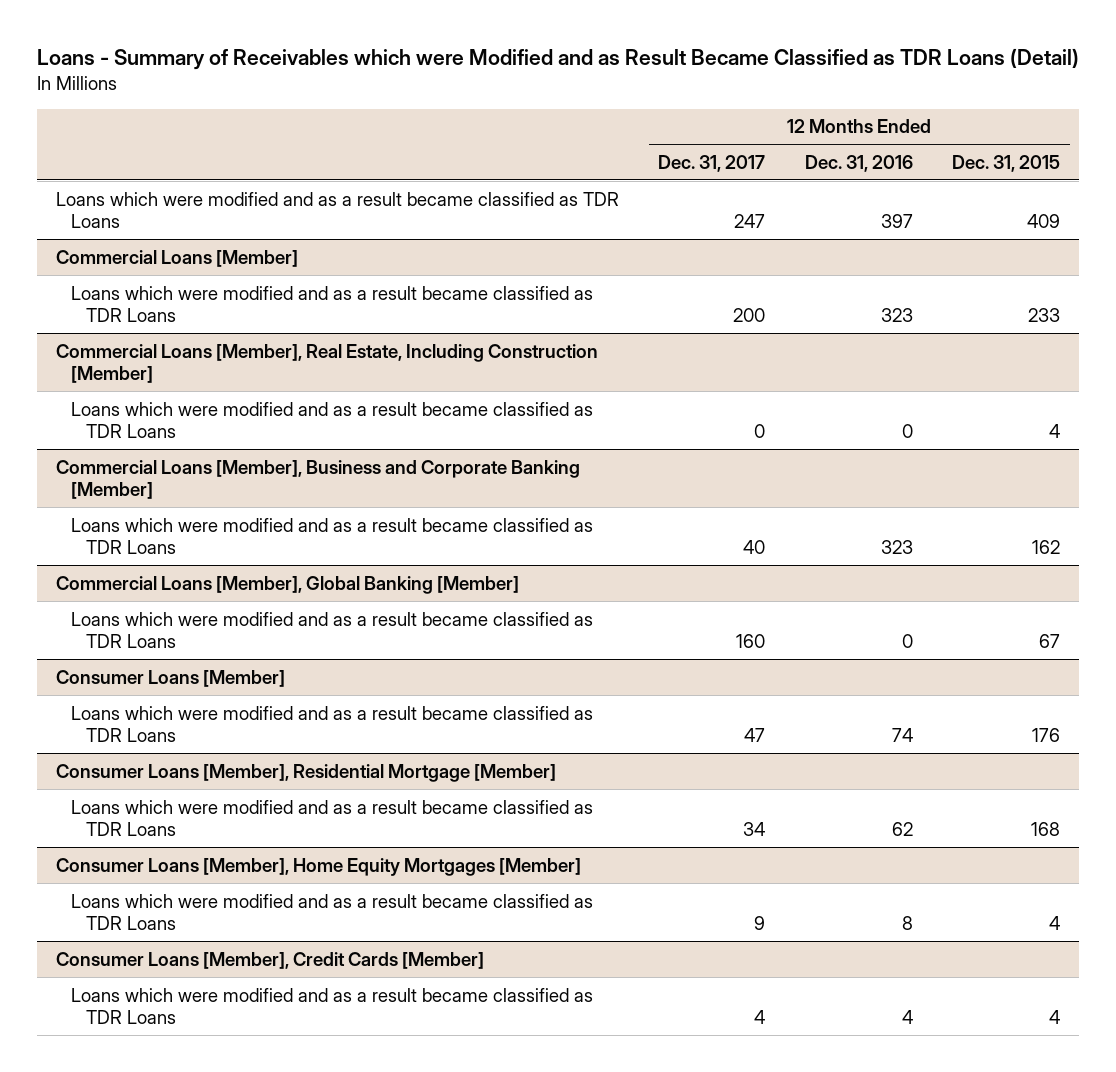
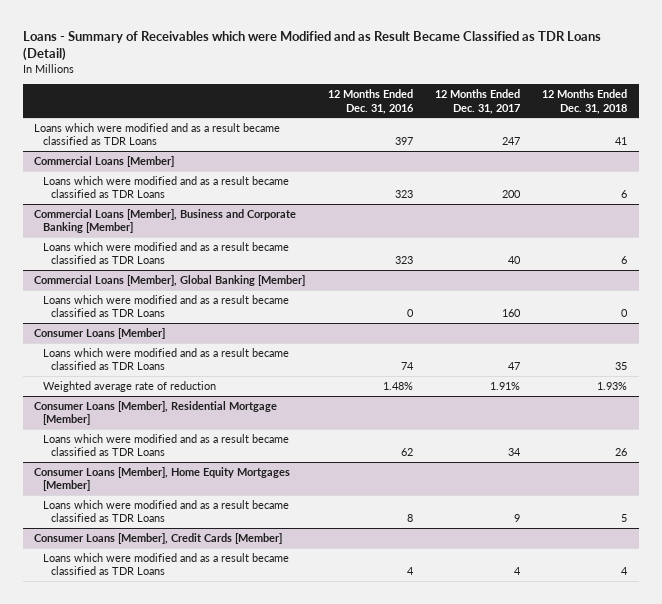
[951,154,1060,172] Dec. 31, 2015 -> none
none -> [542,88,628,114] 12 Months Ended Dec. 31, 2018
[56,343,599,383] Commercial Loans [Member], Real Estate, Including Construction [Member] -> none
[70,401,593,438] Loans which were modified and as a result became classified as TDR Loans -> none
none -> [42,380,216,392] Weighted average rate of reduction

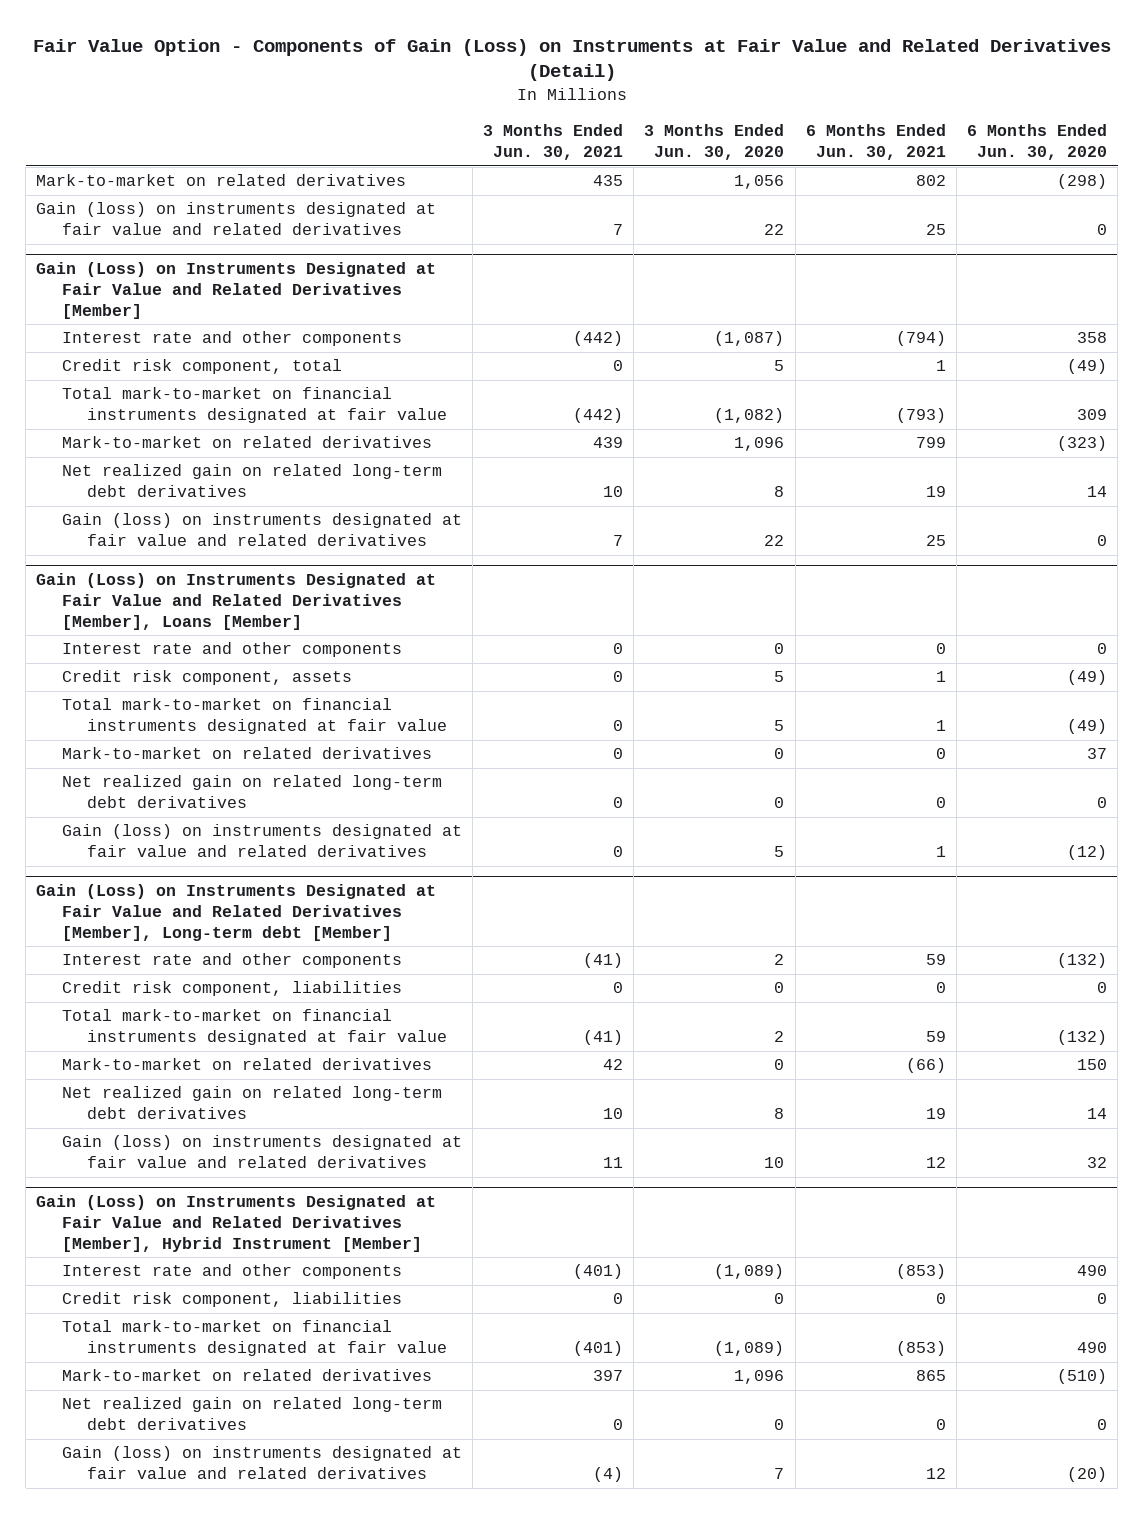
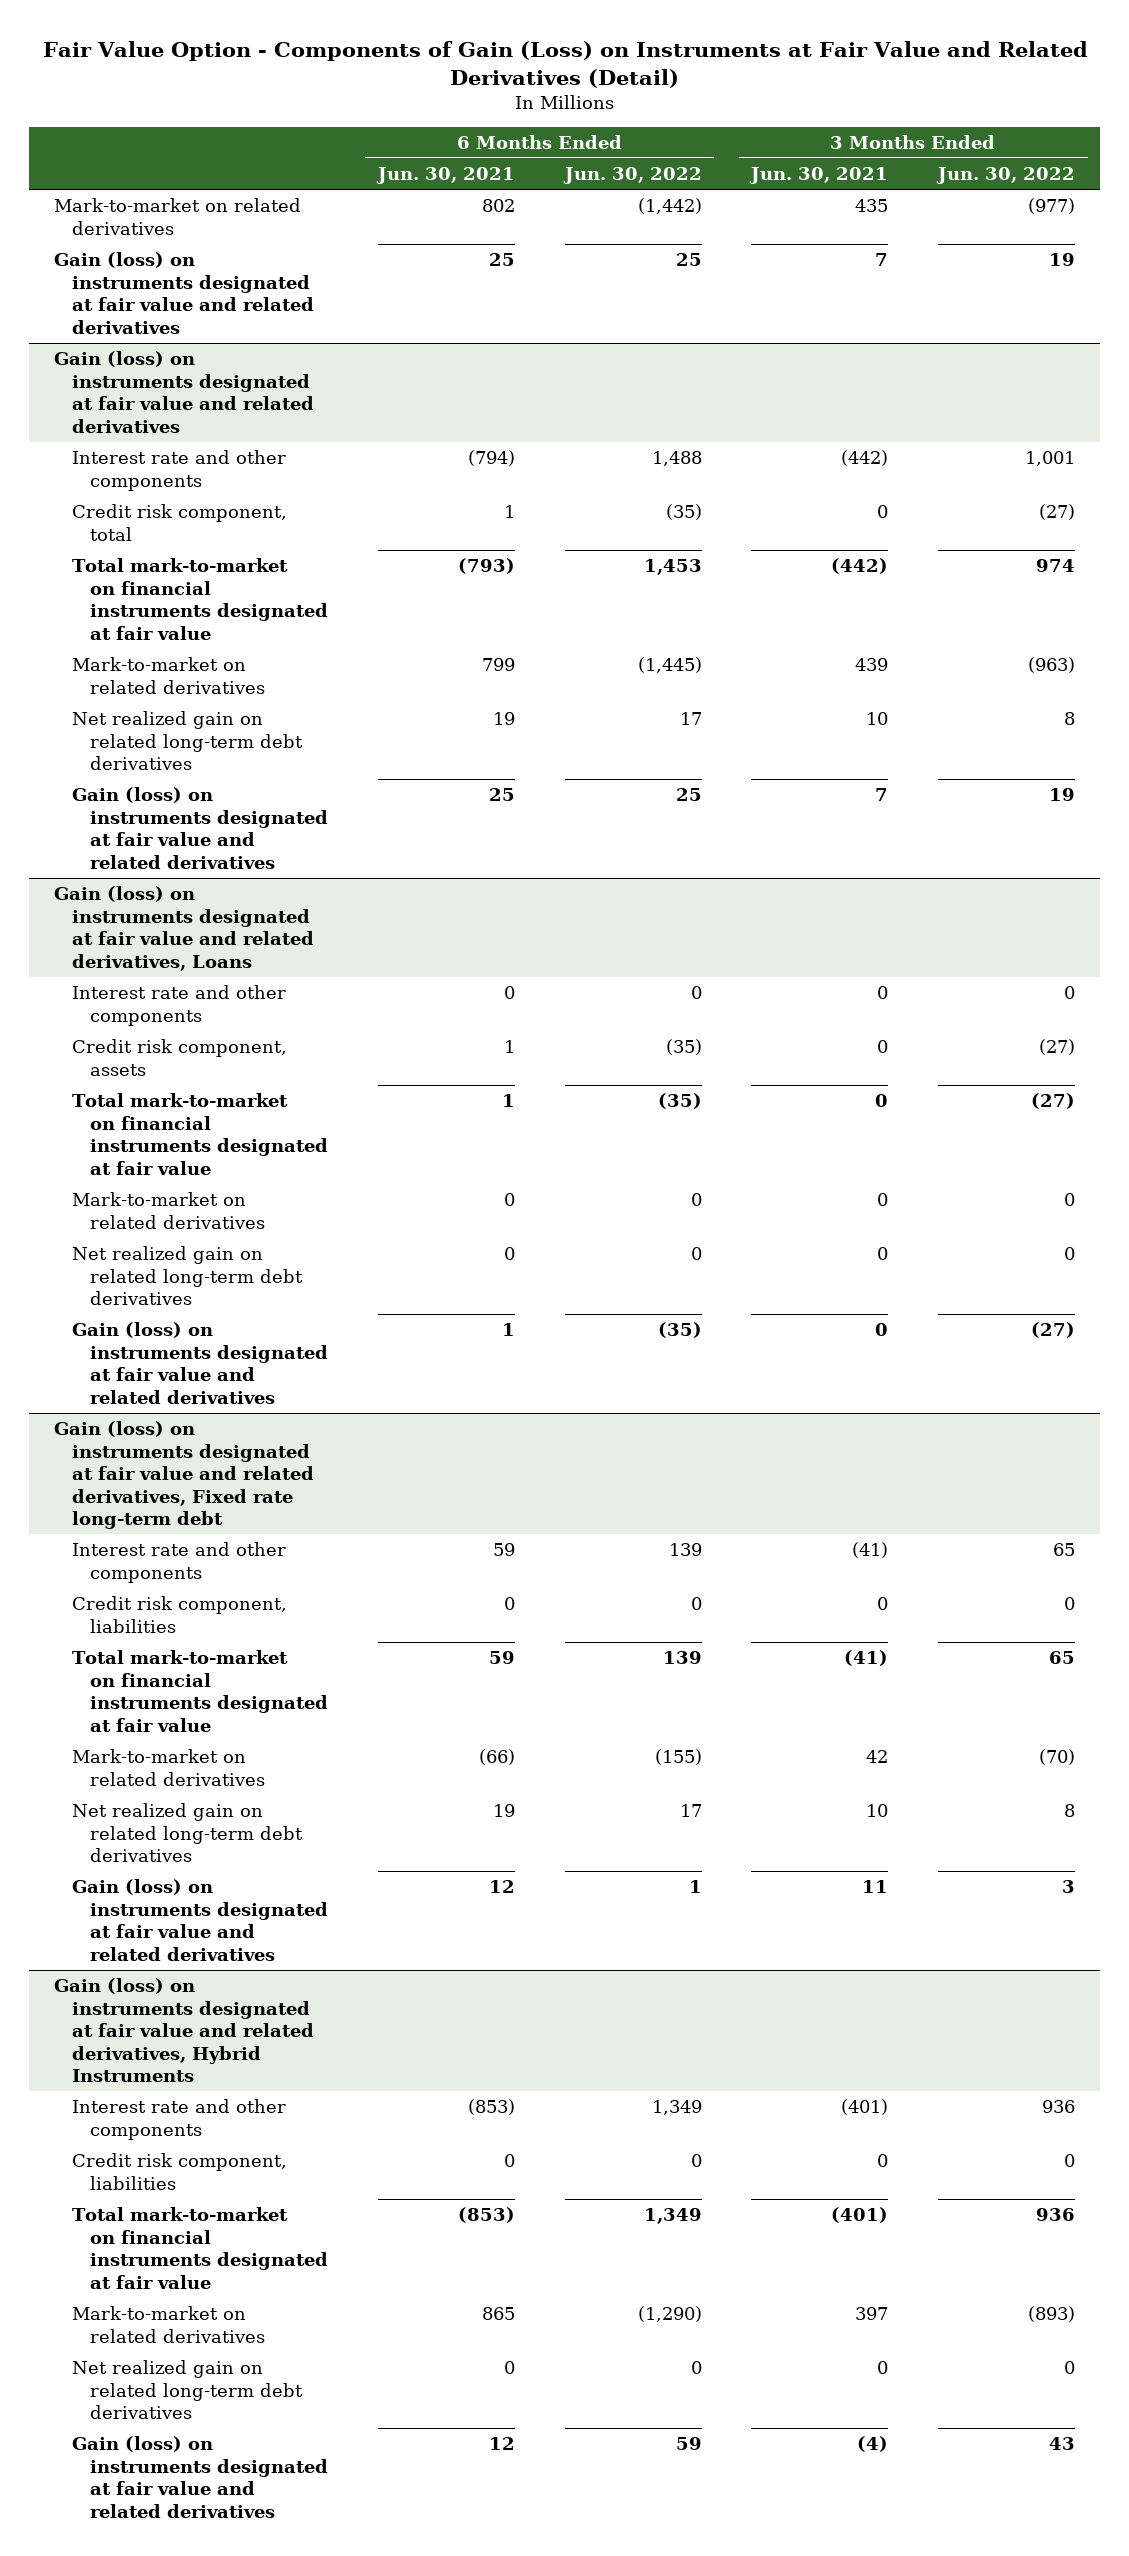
[644,124,785,161] 3 Months Ended Jun. 30, 2020 -> none
[967,124,1108,161] 6 Months Ended Jun. 30, 2020 -> none
none -> [562,166,702,184] Jun. 30, 2022
none -> [936,166,1076,184] Jun. 30, 2022
[36,261,437,319] Gain (Loss) on Instruments Designated at Fair Value and Related Derivatives [Member] -> [53,351,314,433] Gain (loss) on instruments designated at fair value and related derivatives
[36,572,437,630] Gain (Loss) on Instruments Designated at Fair Value and Related Derivatives [Member], Loans [Member] -> [53,886,314,971] Gain (loss) on instruments designated at fair value and related derivatives, Loans
[36,883,437,941] Gain (Loss) on Instruments Designated at Fair Value and Related Derivatives [Member], Long-term debt [Member] -> [53,1421,314,1530] Gain (loss) on instruments designated at fair value and related derivatives, Fixed rate long-term debt
[36,1194,437,1252] Gain (Loss) on Instruments Designated at Fair Value and Related Derivatives [Member], Hybrid Instrument [Member] -> [53,1978,314,2083] Gain (loss) on instruments designated at fair value and related derivatives, Hybrid Instruments

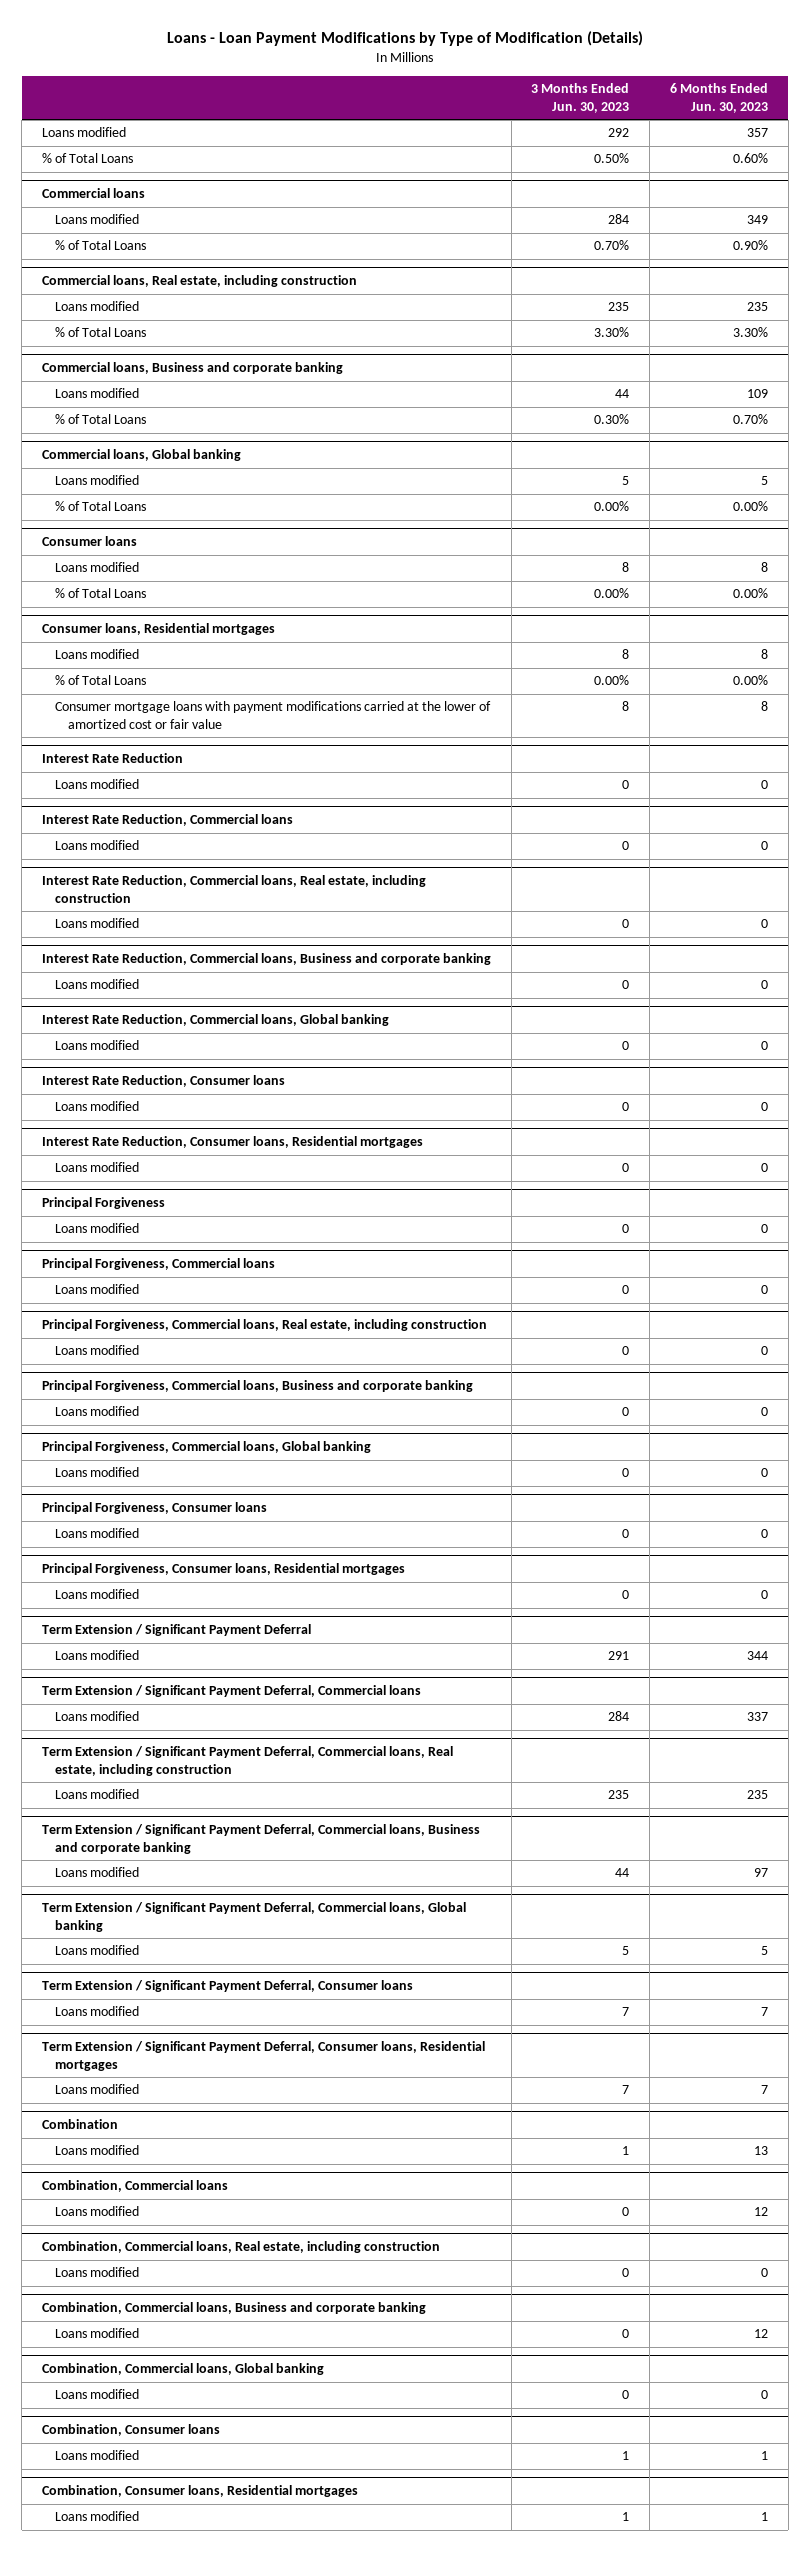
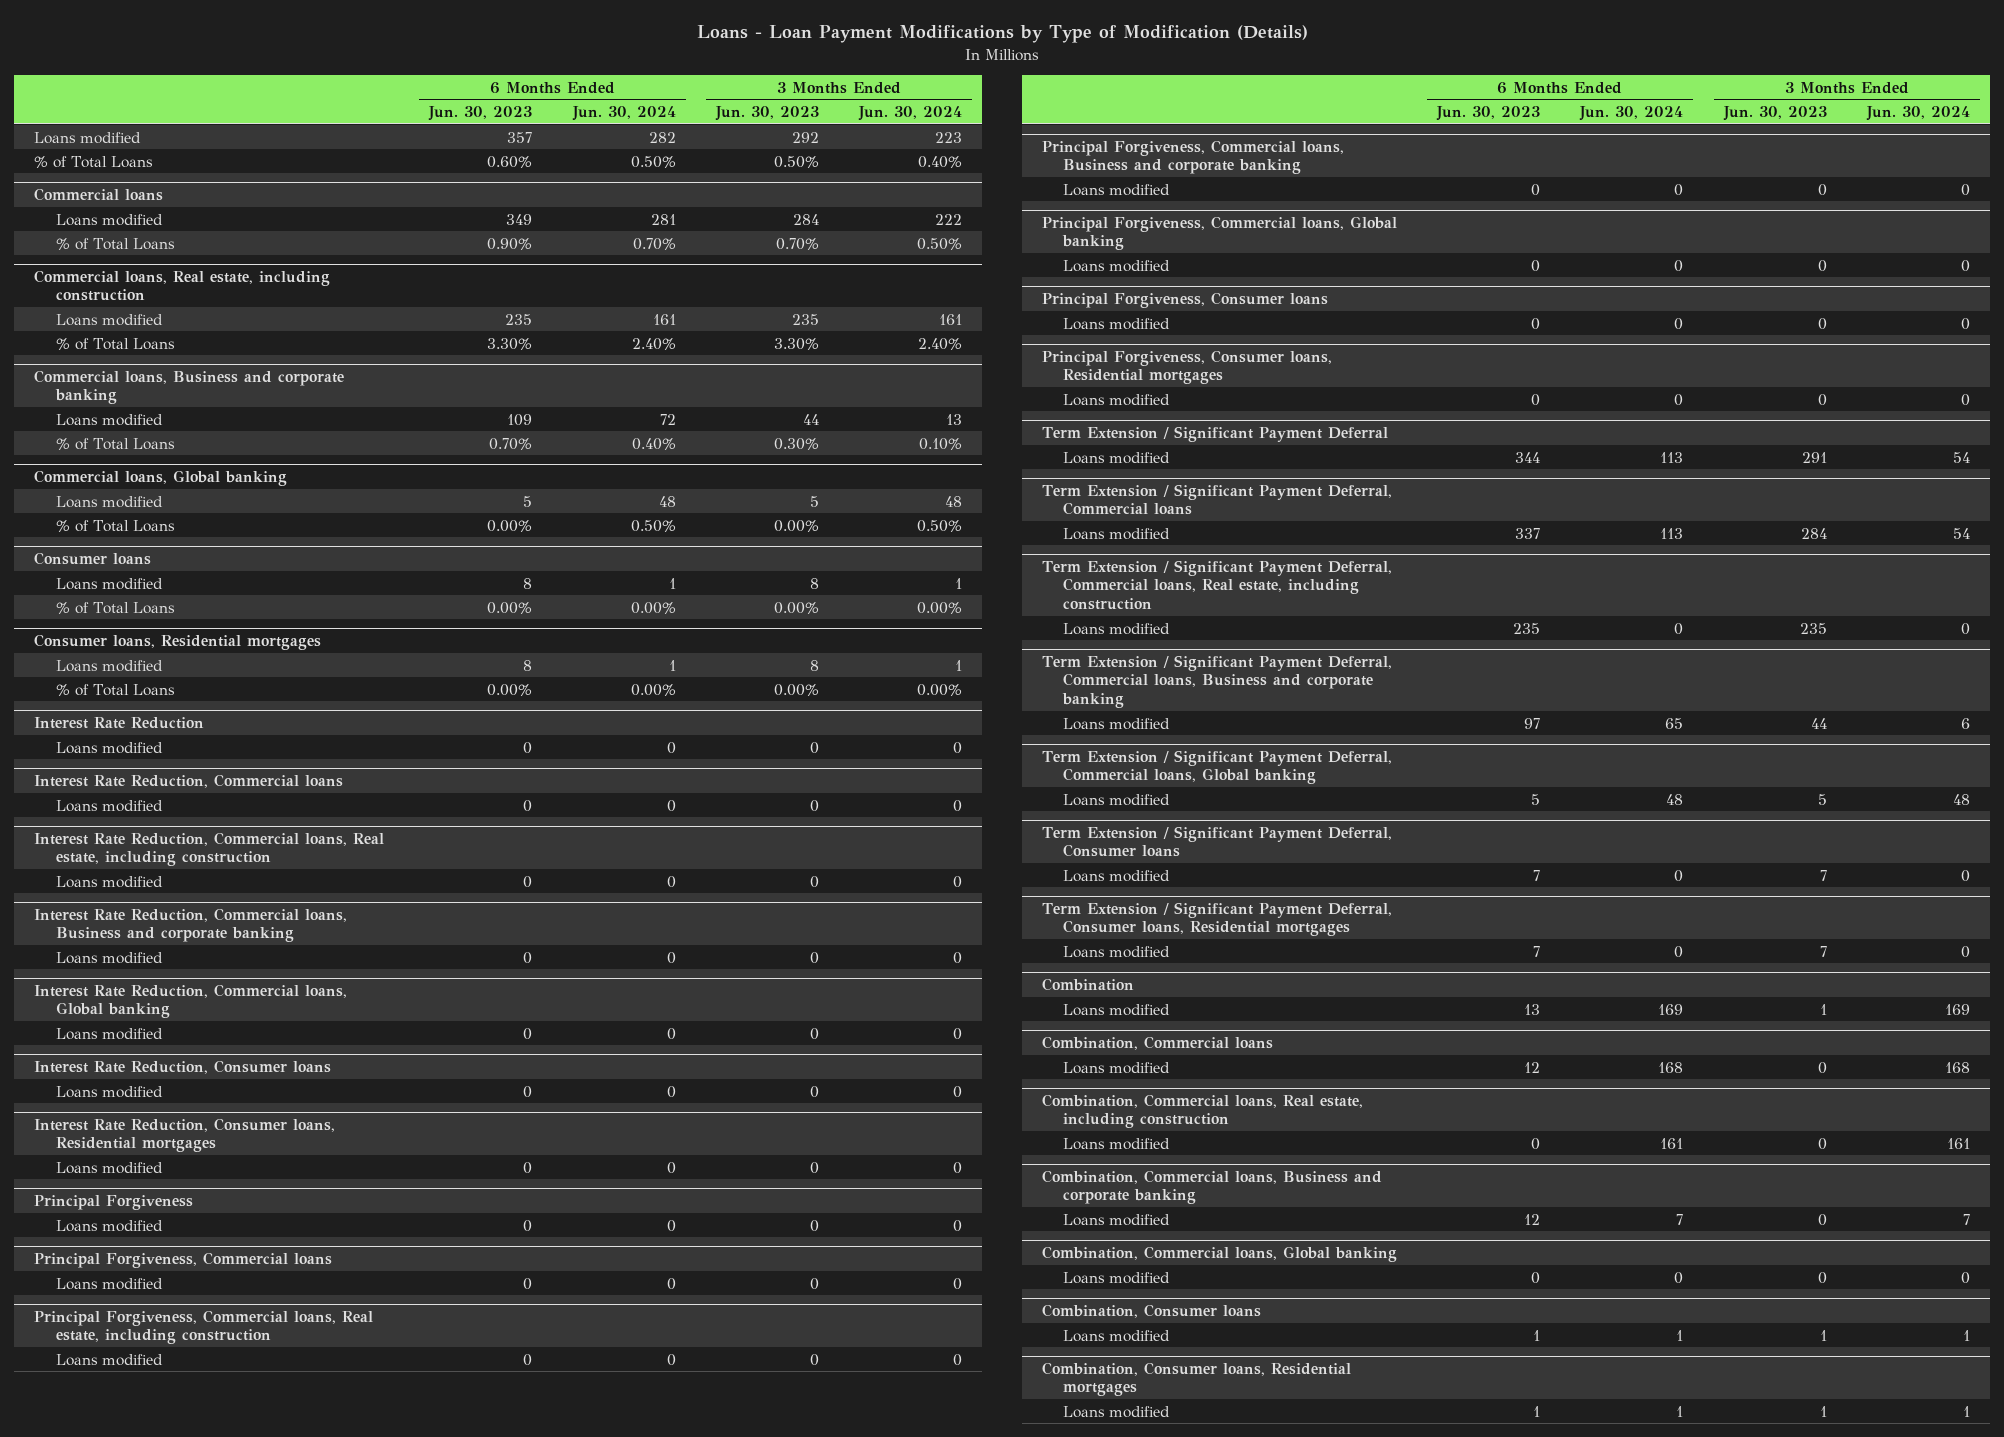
none -> [571,106,676,122] Jun. 30, 2024
none -> [858,106,963,122] Jun. 30, 2024
[55,701,492,729] Consumer mortgage loans with payment modifications carried at the lower of amortized cost or fair value -> none

